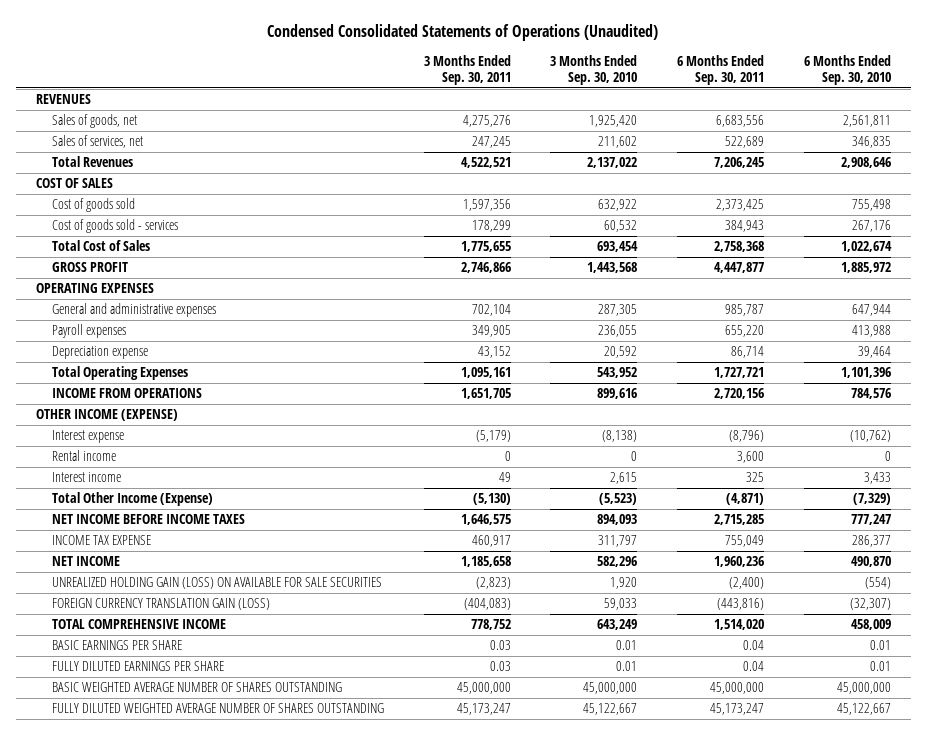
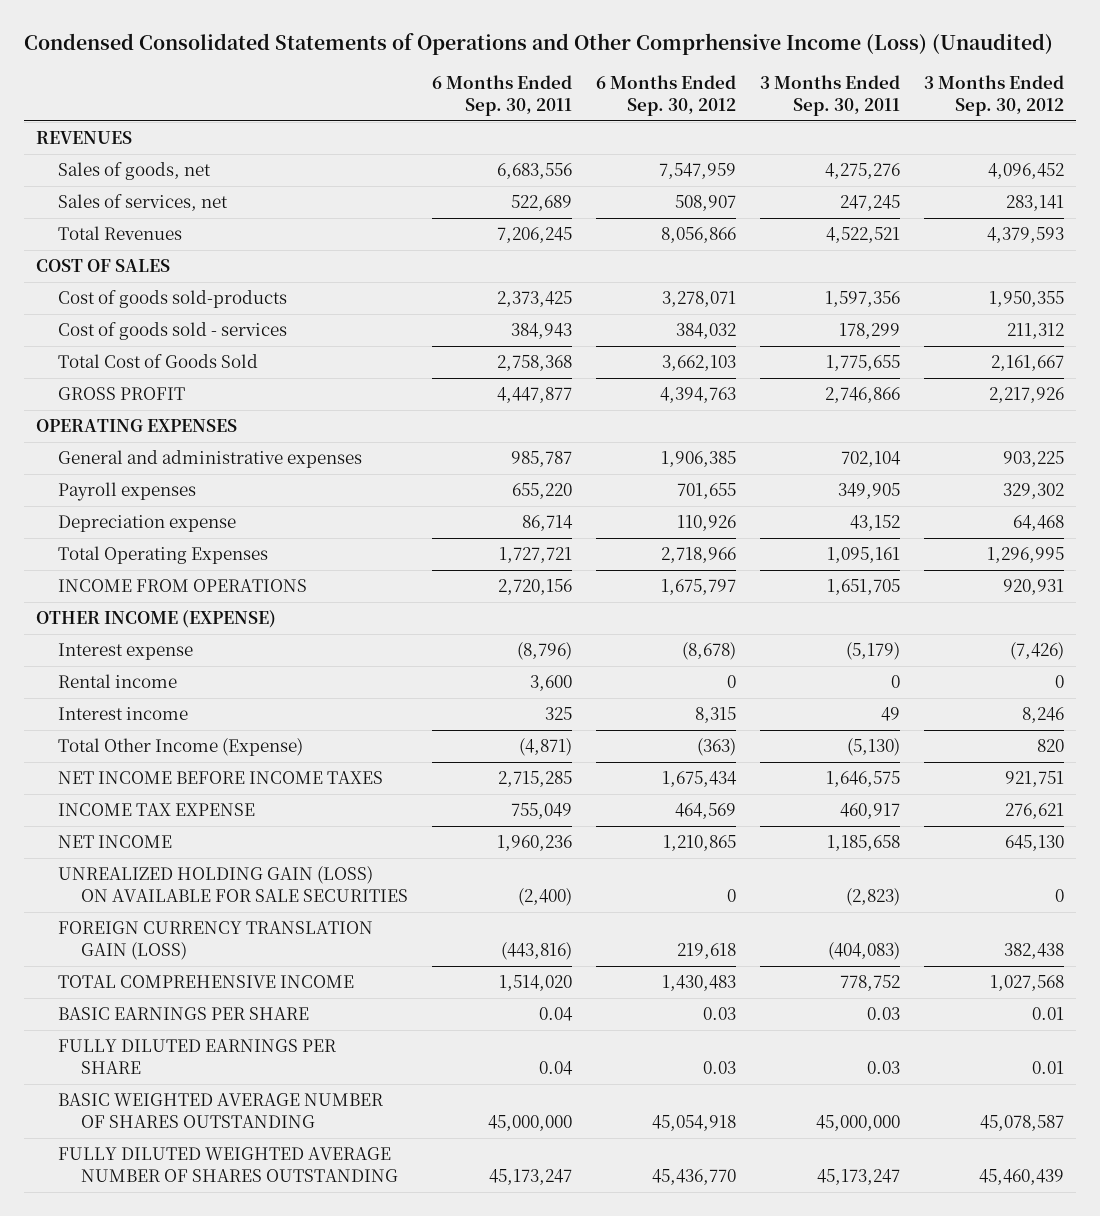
[267,24,659,42] Condensed Consolidated Statements of Operations (Unaudited) -> [24,33,1054,56] Condensed Consolidated Statements of Operations and Other Comprhensive Income (Loss) (Unaudited)
[550,55,638,86] 3 Months Ended Sep. 30, 2010 -> none
[803,55,891,86] 6 Months Ended Sep. 30, 2010 -> none
none -> [595,75,736,117] 6 Months Ended Sep. 30, 2012
none -> [923,75,1064,117] 3 Months Ended Sep. 30, 2012
[52,198,136,213] Cost of goods sold -> [58,290,288,309] Cost of goods sold-products
[52,240,151,252] Total Cost of Sales -> [58,354,259,369] Total Cost of Goods Sold

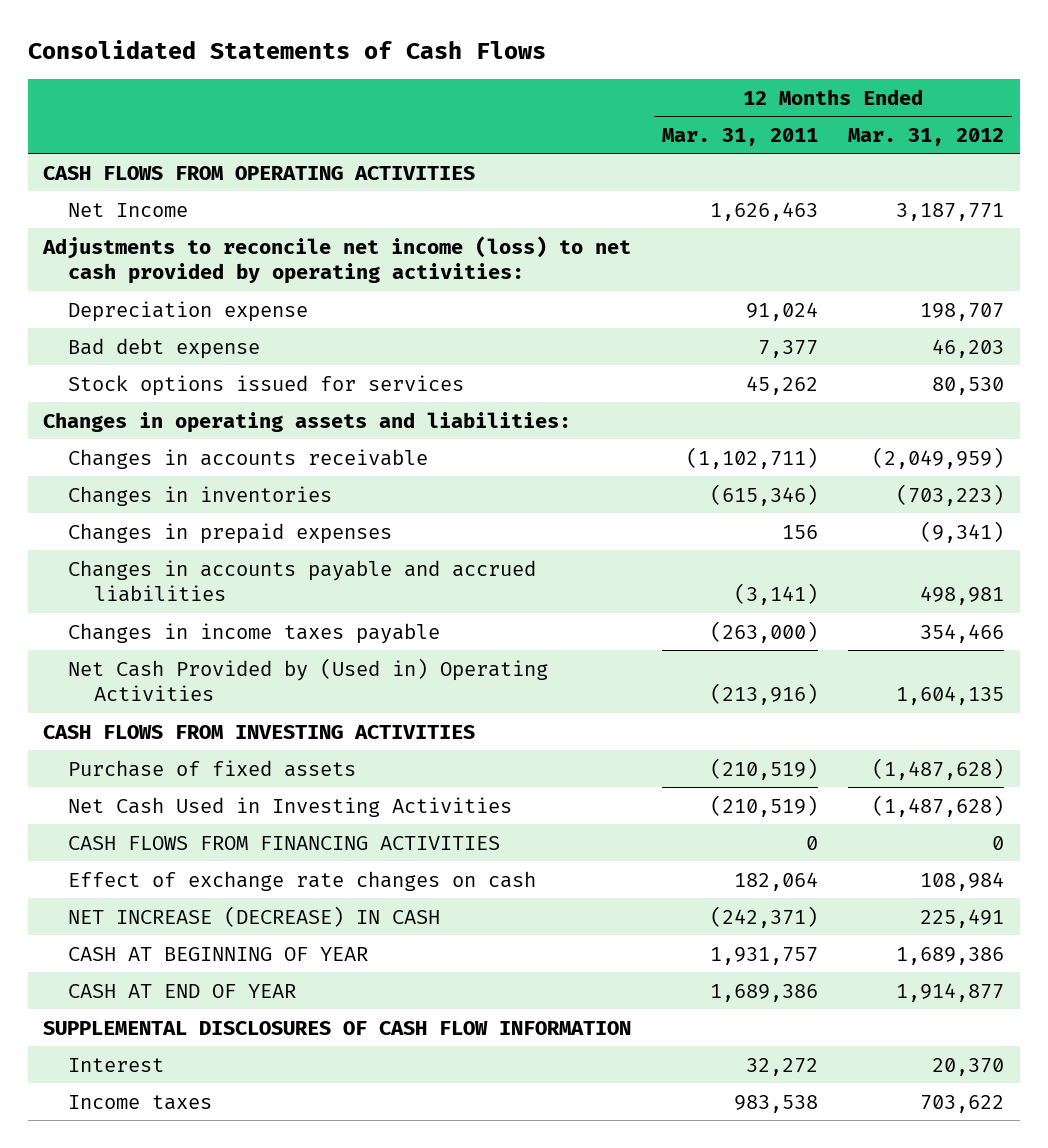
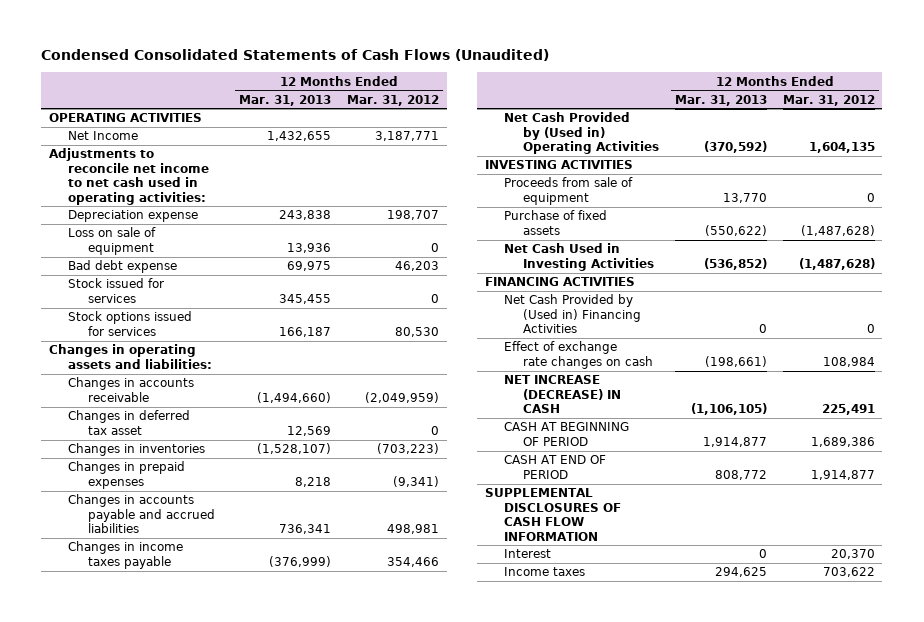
[28,40,547,60] Consolidated Statements of Cash Flows -> [41,49,550,62] Condensed Consolidated Statements of Cash Flows (Unaudited)
[661,127,818,146] Mar. 31, 2011 -> none
none -> [239,94,332,106] Mar. 31, 2013
[43,165,476,180] CASH FLOWS FROM OPERATING ACTIVITIES -> [49,113,203,123] OPERATING ACTIVITIES
[42,235,632,284] Adjustments to reconcile net income (loss) to net cash provided by operating activities: -> [49,148,210,205] Adjustments to reconcile net income to net cash used in operating activities:
none -> [68,227,157,255] Loss on sale of equipment
none -> [68,278,165,303] Stock issued for services
none -> [68,410,191,435] Changes in deferred tax asset
[43,724,476,739] CASH FLOWS FROM INVESTING ACTIVITIES -> [484,160,633,170] INVESTING ACTIVITIES
none -> [504,177,634,205] Proceeds from sale of equipment
none -> [484,277,635,287] FINANCING ACTIVITIES
[68,835,501,850] CASH FLOWS FROM FINANCING ACTIVITIES -> [504,294,642,334] Net Cash Provided by (Used in) Financing Activities
[68,946,369,961] CASH AT BEGINNING OF YEAR -> [504,422,630,446] CASH AT BEGINNING OF PERIOD
[68,983,297,998] CASH AT END OF YEAR -> [504,455,607,479] CASH AT END OF PERIOD

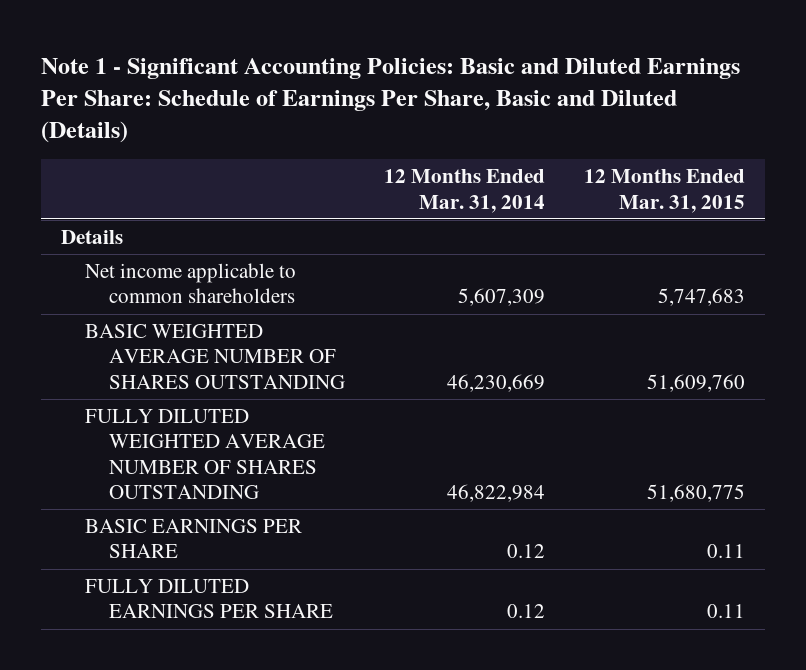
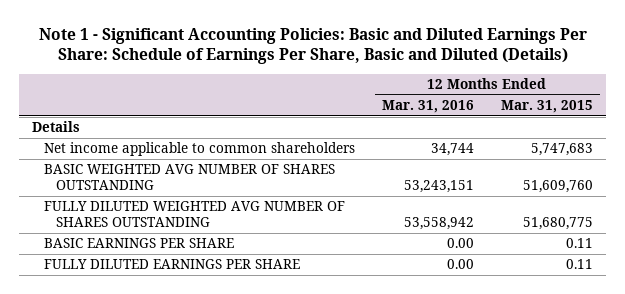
[384,169,546,213] 12 Months Ended Mar. 31, 2014 -> none
none -> [382,100,475,114] Mar. 31, 2016
[85,324,346,389] BASIC WEIGHTED AVERAGE NUMBER OF SHARES OUTSTANDING -> [44,164,336,191] BASIC WEIGHTED AVG NUMBER OF SHARES OUTSTANDING
[85,409,326,499] FULLY DILUTED WEIGHTED AVERAGE NUMBER OF SHARES OUTSTANDING -> [44,201,346,228] FULLY DILUTED WEIGHTED AVG NUMBER OF SHARES OUTSTANDING

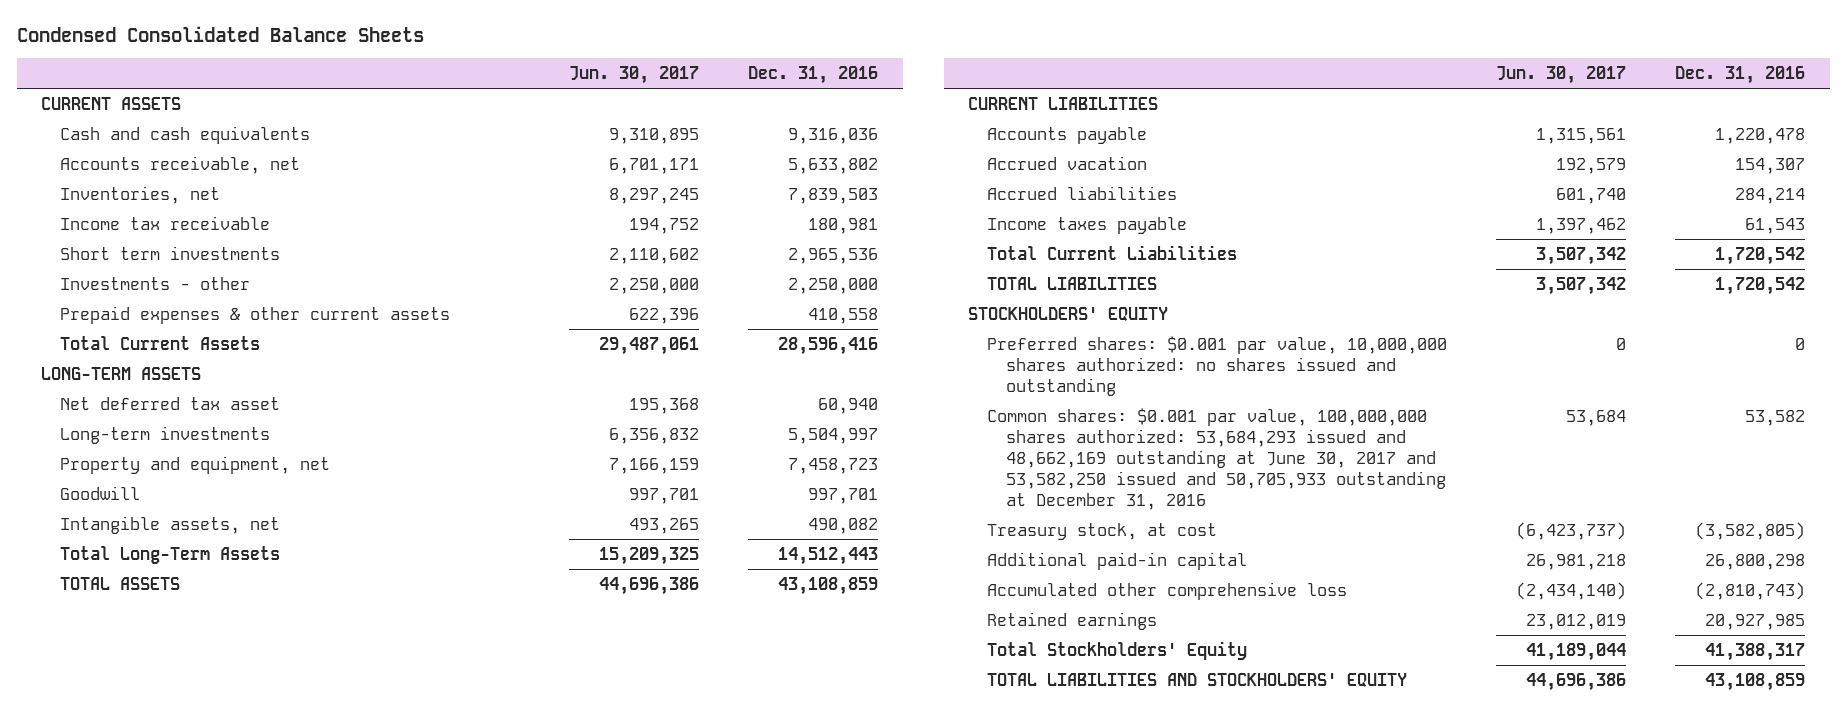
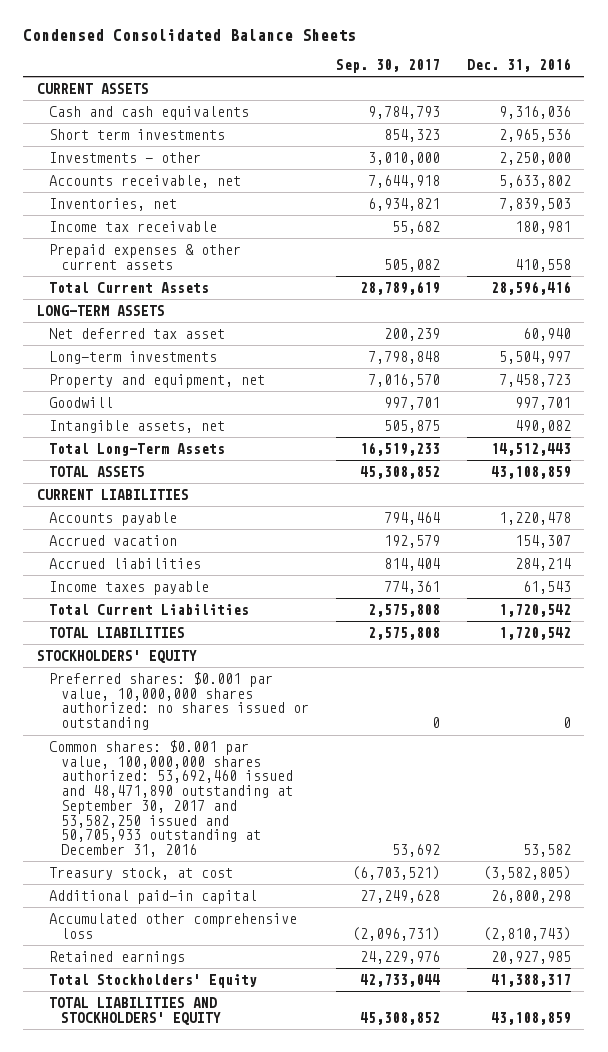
[569,66,700,85] Jun. 30, 2017 -> none
none -> [335,58,440,73] Sep. 30, 2017
[60,245,281,260] Short term investments -> [48,129,225,141] Short term investments
[60,276,251,290] Investments - other -> [48,152,201,164] Investments - other
[987,335,1448,396] Preferred shares: $0.001 par value, 10,000,000 shares authorized: no shares issued and outstanding -> [48,672,309,731] Preferred shares: $0.001 par value, 10,000,000 shares authorized: no shares issued or outstanding
[987,407,1447,511] Common shares: $0.001 par value, 100,000,000 shares authorized: 53,684,293 issued and 48,662,169 outstanding at June 30, 2017 and 53,582,250 issued and 50,705,933 outstanding at December 31, 2016 -> [48,740,293,858] Common shares: $0.001 par value, 100,000,000 shares authorized: 53,692,460 issued and 48,471,890 outstanding at September 30, 2017 and 53,582,250 issued and 50,705,933 outstanding at December 31, 2016

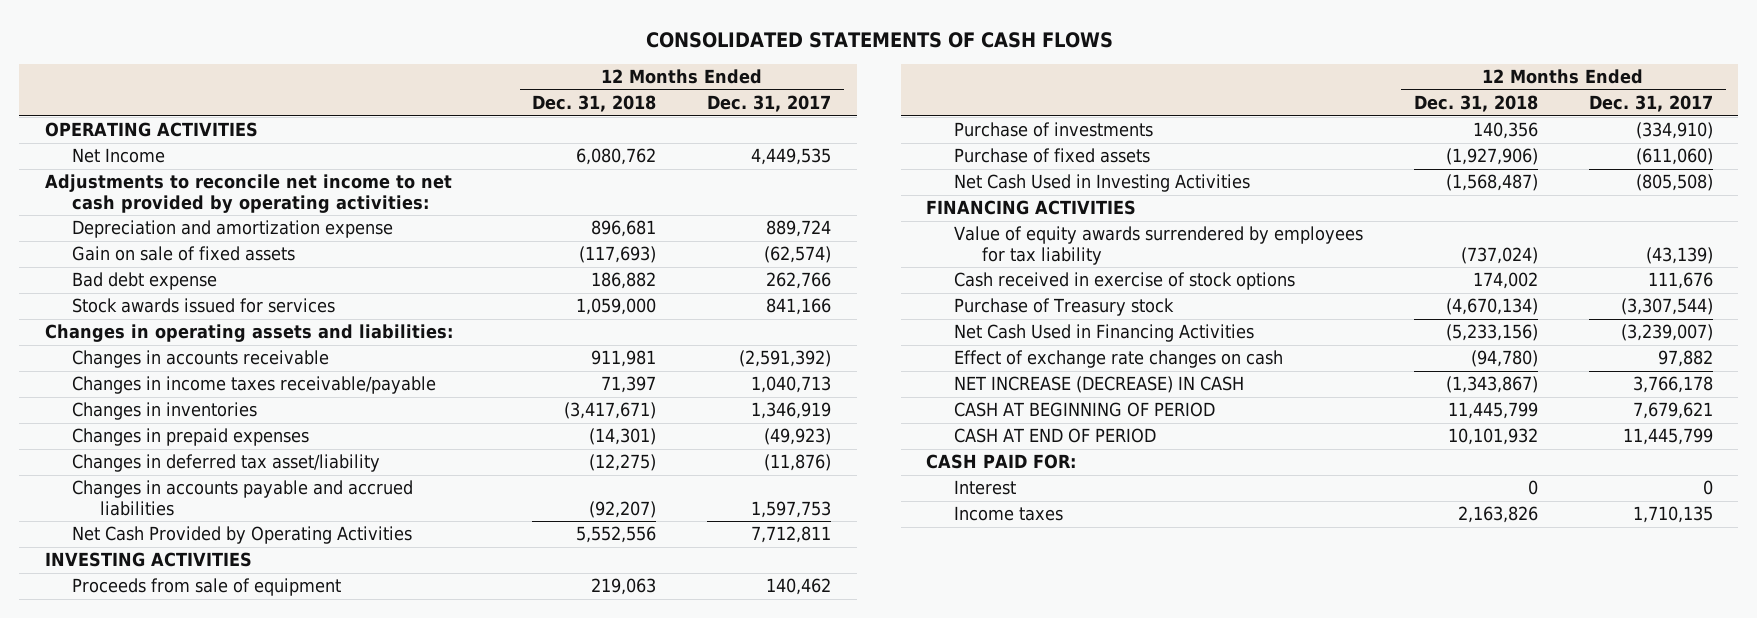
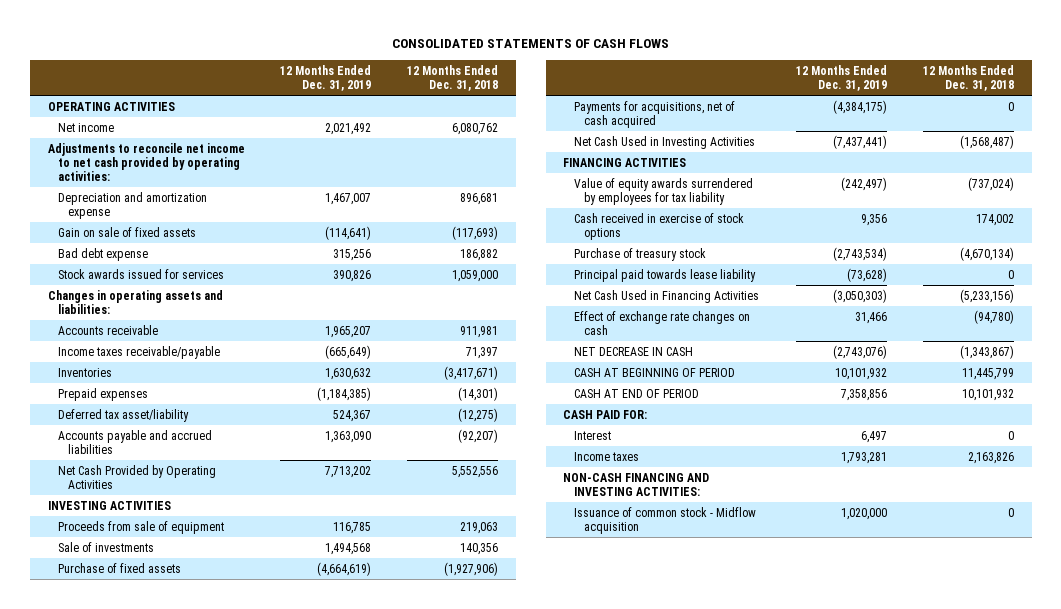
[707,95,832,113] Dec. 31, 2017 -> none
none -> [280,64,372,92] 12 Months Ended Dec. 31, 2019
[72,148,166,164] Net Income -> [57,122,114,132] Net income
[72,350,330,369] Changes in accounts receivable -> [57,324,158,335] Accounts receivable
[72,376,437,395] Changes in income taxes receivable/payable -> [57,345,220,359] Income taxes receivable/payable
[72,402,258,421] Changes in inventories -> [57,367,112,377] Inventories
[72,428,310,447] Changes in prepaid expenses -> [57,387,148,401] Prepaid expenses
[72,454,381,473] Changes in deferred tax asset/liability -> [57,408,189,422] Deferred tax asset/liability
[72,480,414,516] Changes in accounts payable and accrued liabilities -> [57,429,212,454] Accounts payable and accrued liabilities
[953,122,1153,138] Purchase of investments -> [57,541,154,552] Sale of investments
none -> [573,100,735,128] Payments for acquisitions, net of cash acquired
[953,298,1174,317] Purchase of Treasury stock -> [573,247,706,261] Purchase of treasury stock
none -> [573,268,756,282] Principal paid towards lease liability
[953,376,1244,394] NET INCREASE (DECREASE) IN CASH -> [573,346,693,356] NET DECREASE IN CASH
none -> [563,472,710,496] NON-CASH FINANCING AND INVESTING ACTIVITIES:
none -> [573,506,756,534] Issuance of common stock - Midflow acquisition

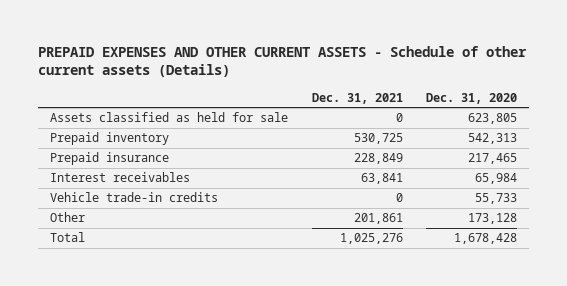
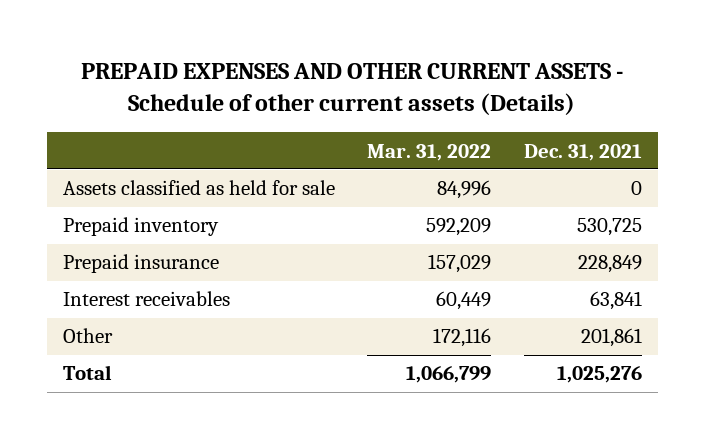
[426,92,518,104] Dec. 31, 2020 -> none
none -> [367,143,492,161] Mar. 31, 2022
[49,192,218,203] Vehicle trade-in credits -> none

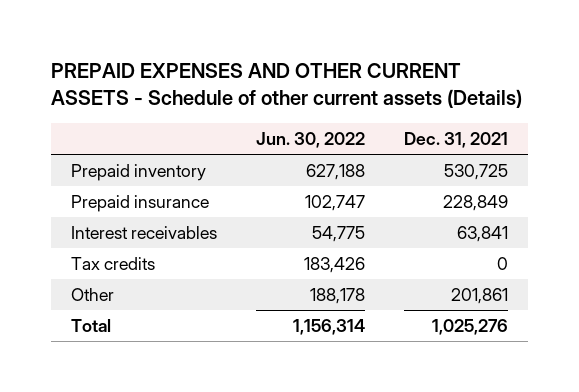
[367,143,492,161] Mar. 31, 2022 -> none
none -> [255,131,365,148] Jun. 30, 2022
[63,180,336,196] Assets classified as held for sale -> none
none -> [70,256,155,270] Tax credits

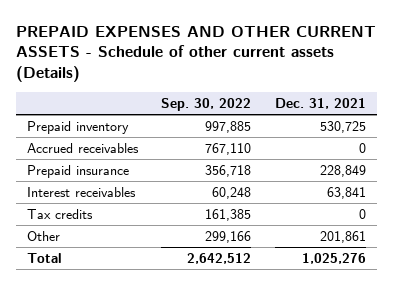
[255,131,365,148] Jun. 30, 2022 -> none
none -> [161,97,252,111] Sep. 30, 2022
none -> [27,142,140,153] Accrued receivables

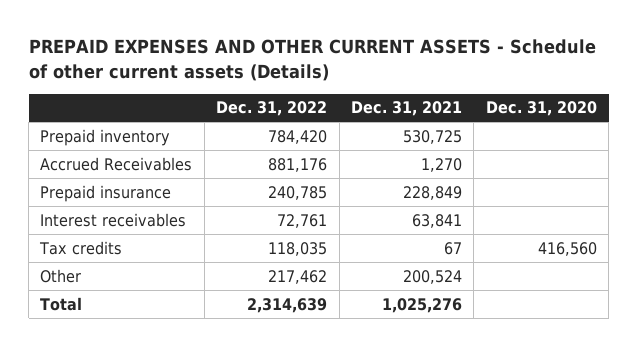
[161,97,252,111] Sep. 30, 2022 -> none
none -> [216,101,328,117] Dec. 31, 2022
none -> [485,101,597,117] Dec. 31, 2020
[27,142,140,153] Accrued receivables -> [40,156,193,171] Accrued Receivables
[358,142,366,153] 0 -> [420,157,462,172] 1,270
[358,208,366,219] 0 -> [443,241,462,255] 67
[319,230,366,243] 201,861 -> [402,269,462,284] 200,524

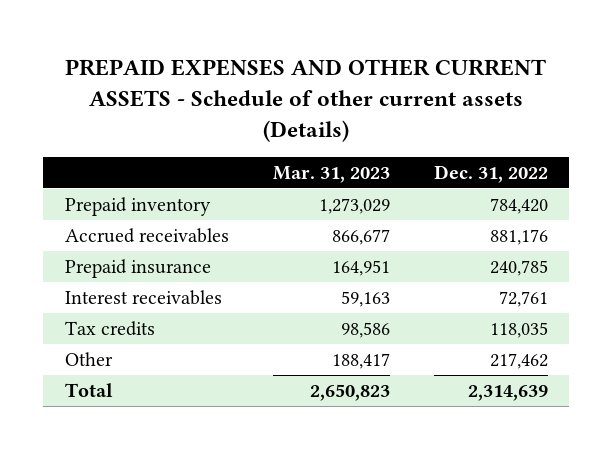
[350,101,462,117] Dec. 31, 2021 -> none
[485,101,597,117] Dec. 31, 2020 -> none
none -> [272,166,390,184] Mar. 31, 2023
[40,156,193,171] Accrued Receivables -> [65,227,230,243] Accrued receivables

